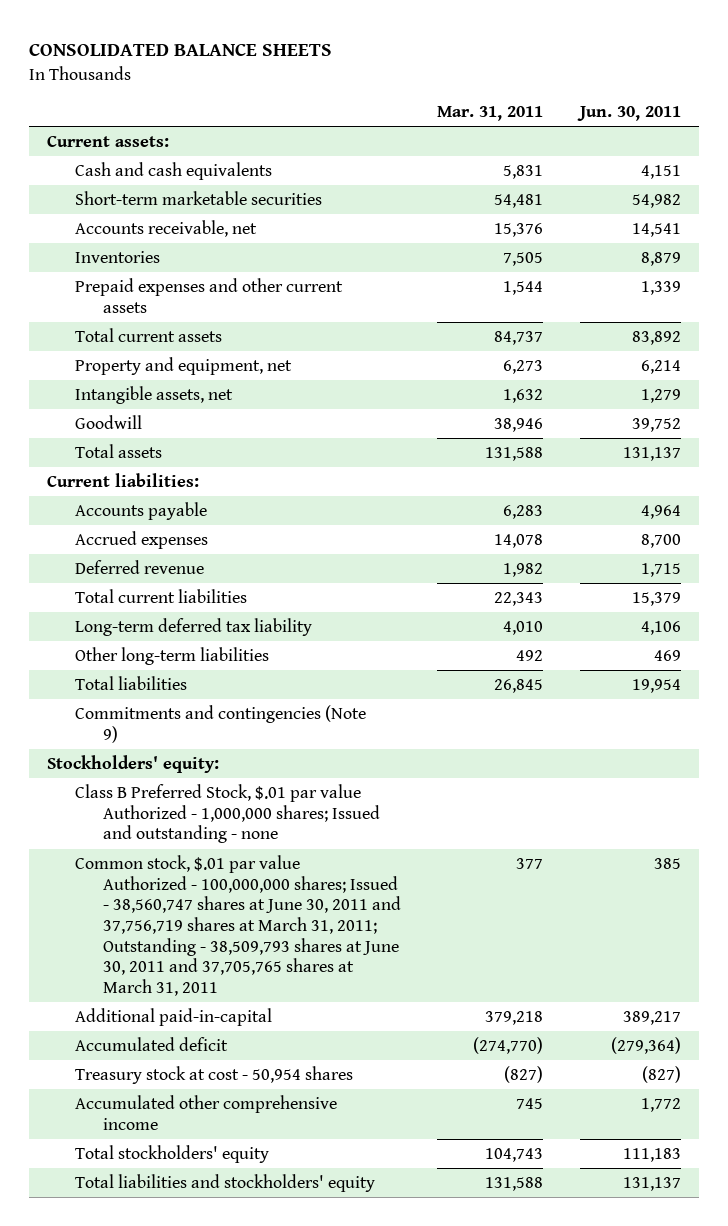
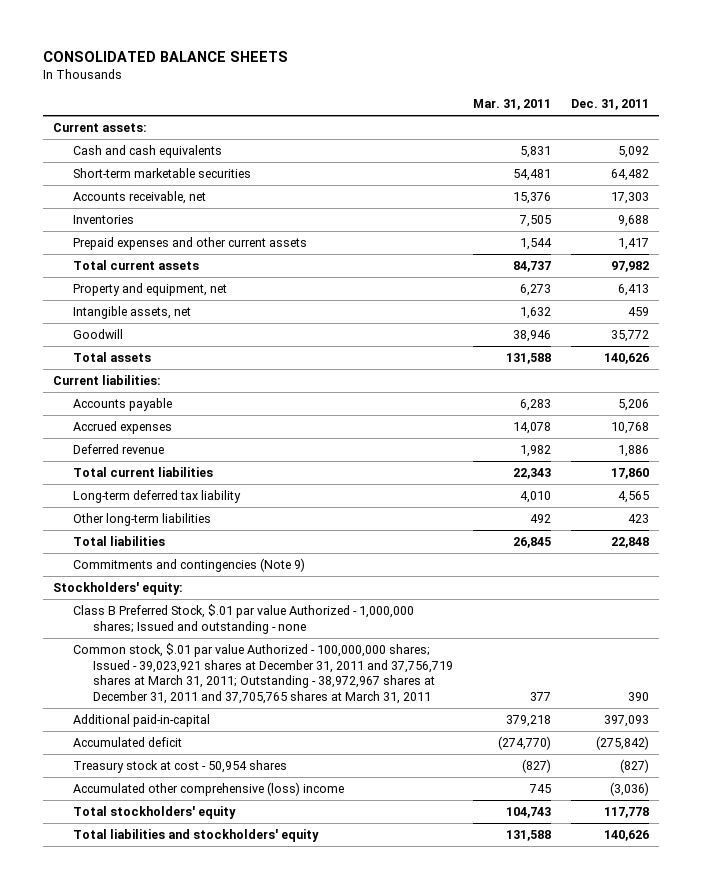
[576,106,681,122] Jun. 30, 2011 -> none
none -> [570,98,649,110] Dec. 31, 2011
[74,855,401,996] Common stock, $.01 par value Authorized - 100,000,000 shares; Issued - 38,560,747 shares at June 30, 2011 and 37,756,719 shares at March 31, 2011; Outstanding - 38,509,793 shares at June 30, 2011 and 37,705,765 shares at March 31, 2011 -> [72,643,453,705] Common stock, $.01 par value Authorized - 100,000,000 shares; Issued - 39,023,921 shares at December 31, 2011 and 37,756,719 shares at March 31, 2011; Outstanding - 38,972,967 shares at December 31, 2011 and 37,705,765 shares at March 31, 2011
[74,1095,337,1130] Accumulated other comprehensive income -> [72,782,344,797] Accumulated other comprehensive (loss) income

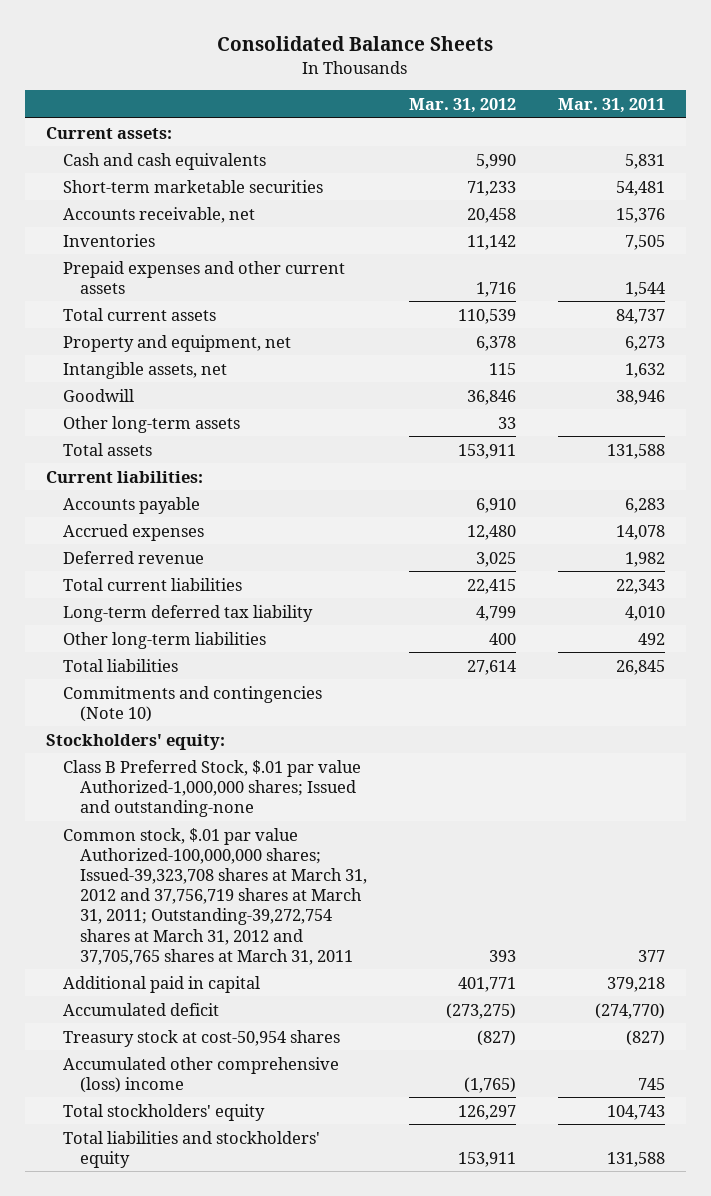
[42,51,288,63] CONSOLIDATED BALANCE SHEETS -> [217,36,494,52] Consolidated Balance Sheets
[570,98,649,110] Dec. 31, 2011 -> none
none -> [408,97,516,113] Mar. 31, 2012
none -> [62,415,240,433] Other long-term assets
[72,558,305,573] Commitments and contingencies (Note 9) -> [62,685,322,722] Commitments and contingencies (Note 10)
[72,604,414,634] Class B Preferred Stock, $.01 par value Authorized - 1,000,000 shares; Issued and outstanding - none -> [62,759,361,818] Class B Preferred Stock, $.01 par value Authorized-1,000,000 shares; Issued and outstanding-none
[72,643,453,705] Common stock, $.01 par value Authorized - 100,000,000 shares; Issued - 39,023,921 shares at December 31, 2011 and 37,756,719 shares at March 31, 2011; Outstanding - 38,972,967 shares at December 31, 2011 and 37,705,765 shares at March 31, 2011 -> [62,827,367,965] Common stock, $.01 par value Authorized-100,000,000 shares; Issued-39,323,708 shares at March 31, 2012 and 37,756,719 shares at March 31, 2011; Outstanding-39,272,754 shares at March 31, 2012 and 37,705,765 shares at March 31, 2011
[72,714,210,728] Additional paid-in-capital -> [62,975,260,993] Additional paid in capital
[72,760,287,774] Treasury stock at cost - 50,954 shares -> [62,1029,340,1047] Treasury stock at cost-50,954 shares

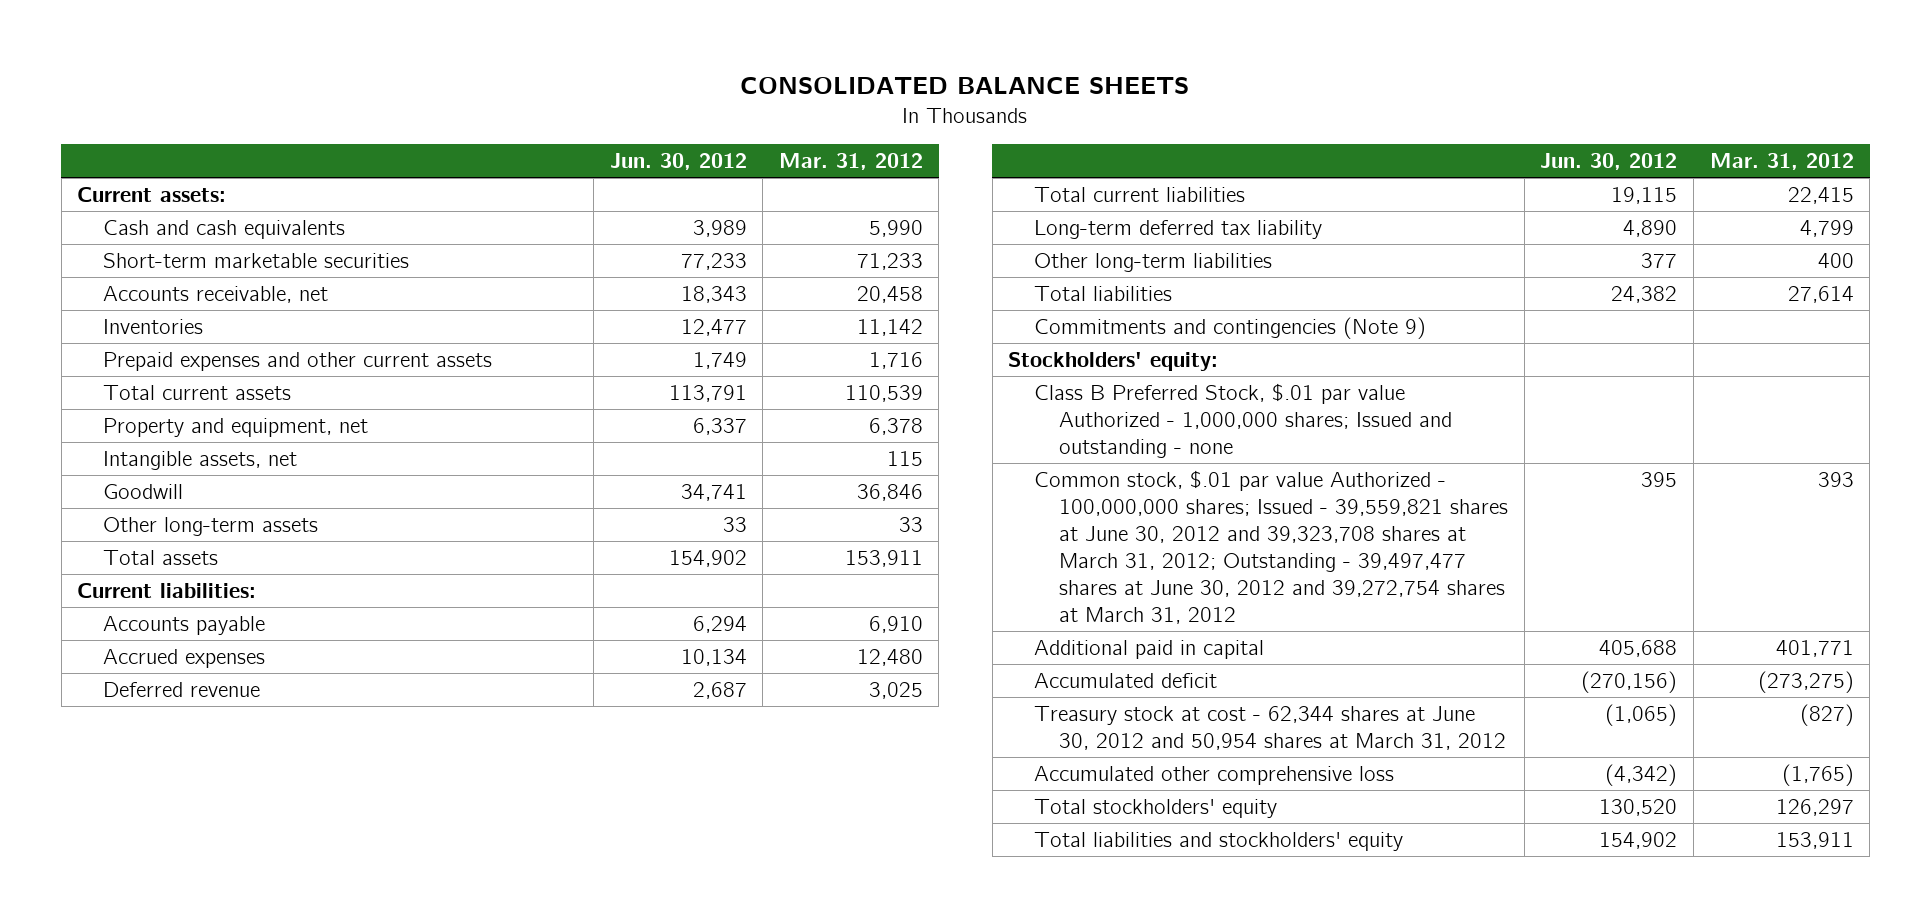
[217,36,494,52] Consolidated Balance Sheets -> [740,77,1190,95] CONSOLIDATED BALANCE SHEETS
[557,97,665,113] Mar. 31, 2011 -> none
none -> [609,153,747,171] Jun. 30, 2012
[62,685,322,722] Commitments and contingencies (Note 10) -> [1033,316,1426,339] Commitments and contingencies (Note 9)
[62,759,361,818] Class B Preferred Stock, $.01 par value Authorized-1,000,000 shares; Issued and outstanding-none -> [1033,382,1453,458] Class B Preferred Stock, $.01 par value Authorized - 1,000,000 shares; Issued and outstanding - none
[62,827,367,965] Common stock, $.01 par value Authorized-100,000,000 shares; Issued-39,323,708 shares at March 31, 2012 and 37,756,719 shares at March 31, 2011; Outstanding-39,272,754 shares at March 31, 2012 and 37,705,765 shares at March 31, 2011 -> [1033,469,1509,625] Common stock, $.01 par value Authorized - 100,000,000 shares; Issued - 39,559,821 shares at June 30, 2012 and 39,323,708 shares at March 31, 2012; Outstanding - 39,497,477 shares at June 30, 2012 and 39,272,754 shares at March 31, 2012
[62,1029,340,1047] Treasury stock at cost-50,954 shares -> [1033,705,1507,750] Treasury stock at cost - 62,344 shares at June 30, 2012 and 50,954 shares at March 31, 2012
[62,1056,339,1093] Accumulated other comprehensive (loss) income -> [1033,765,1394,785] Accumulated other comprehensive loss

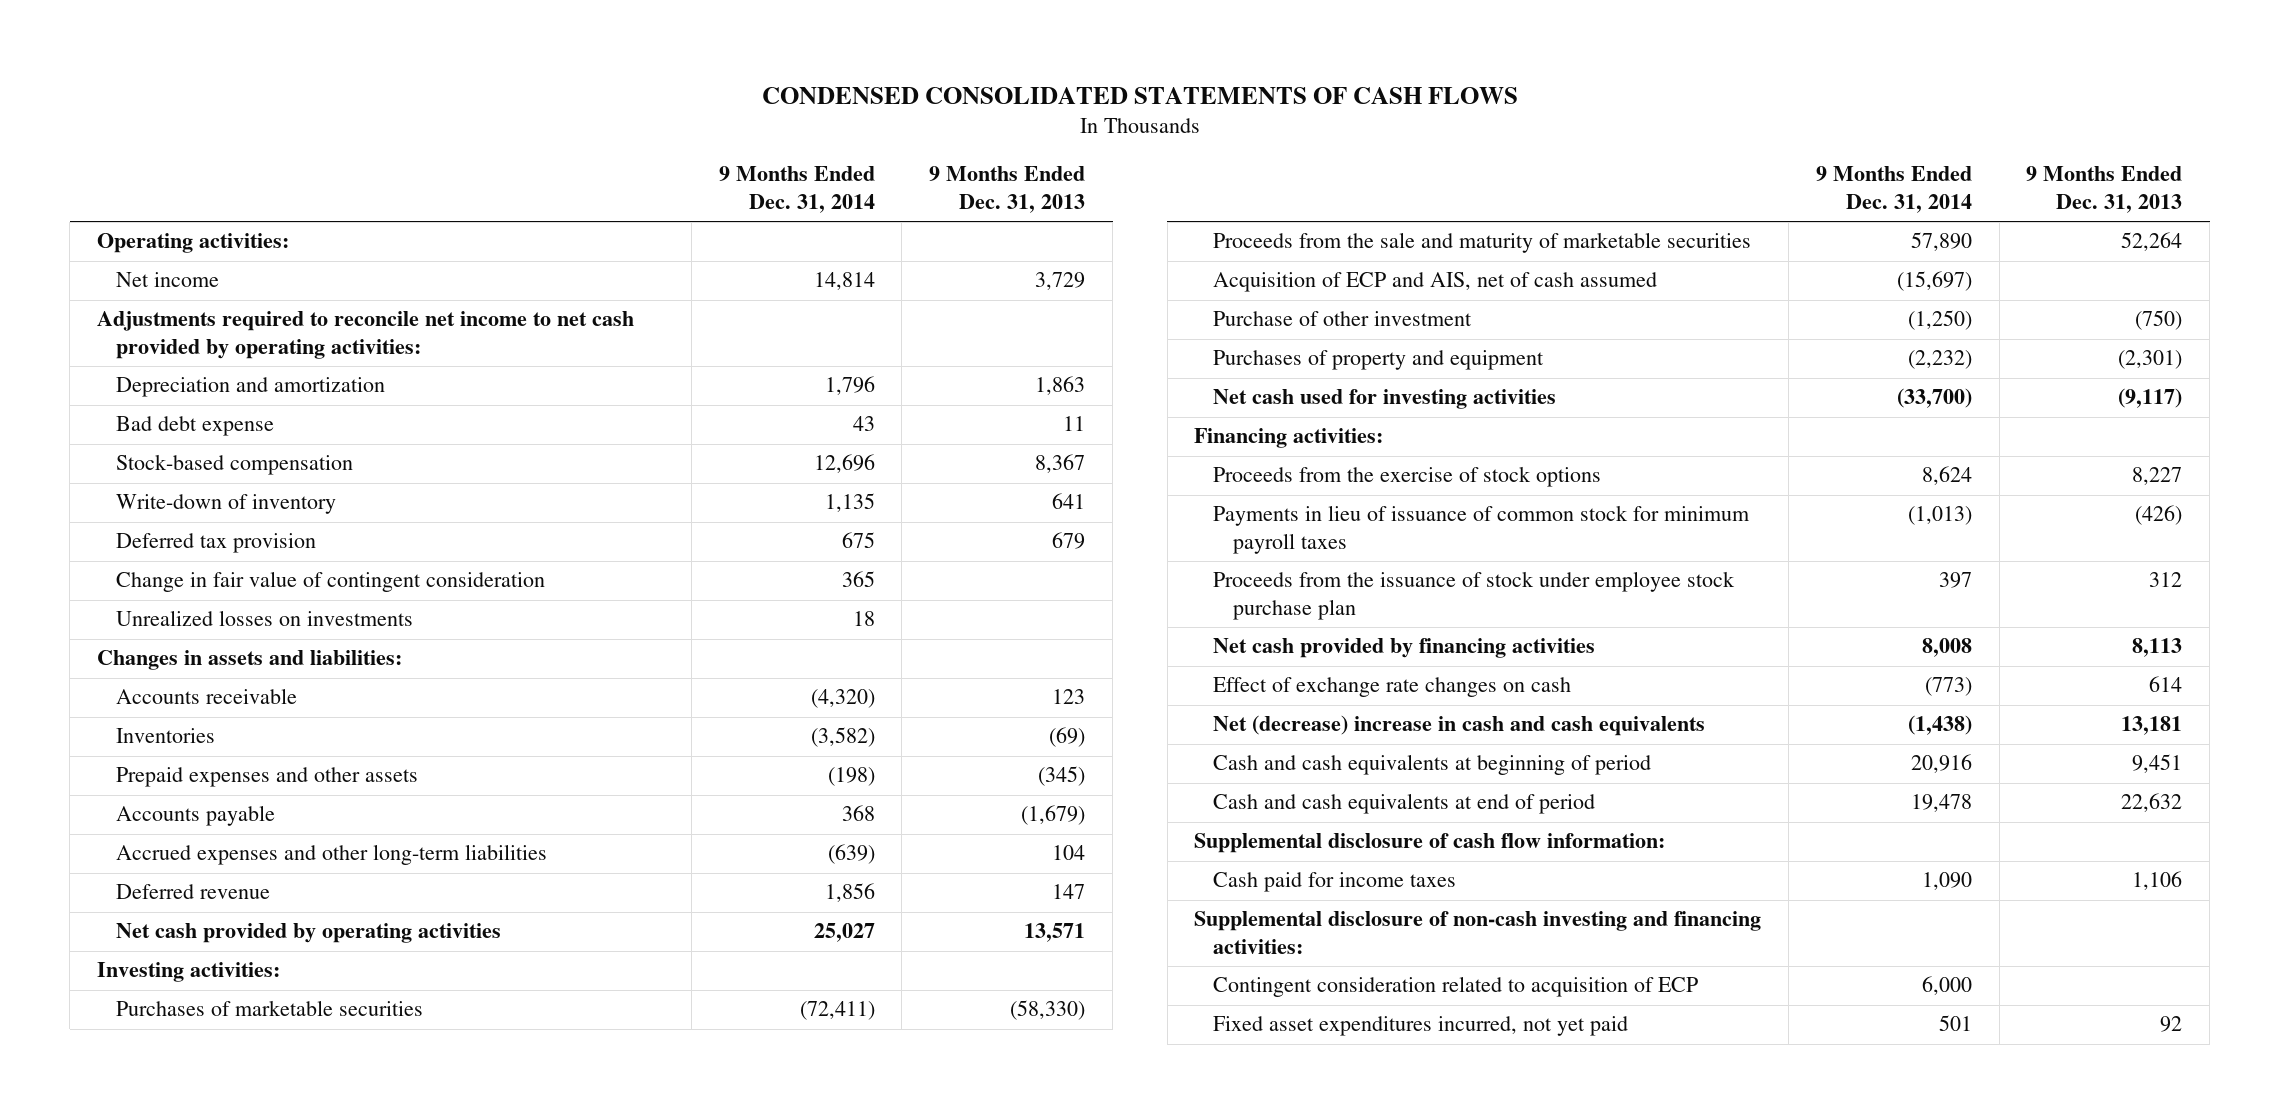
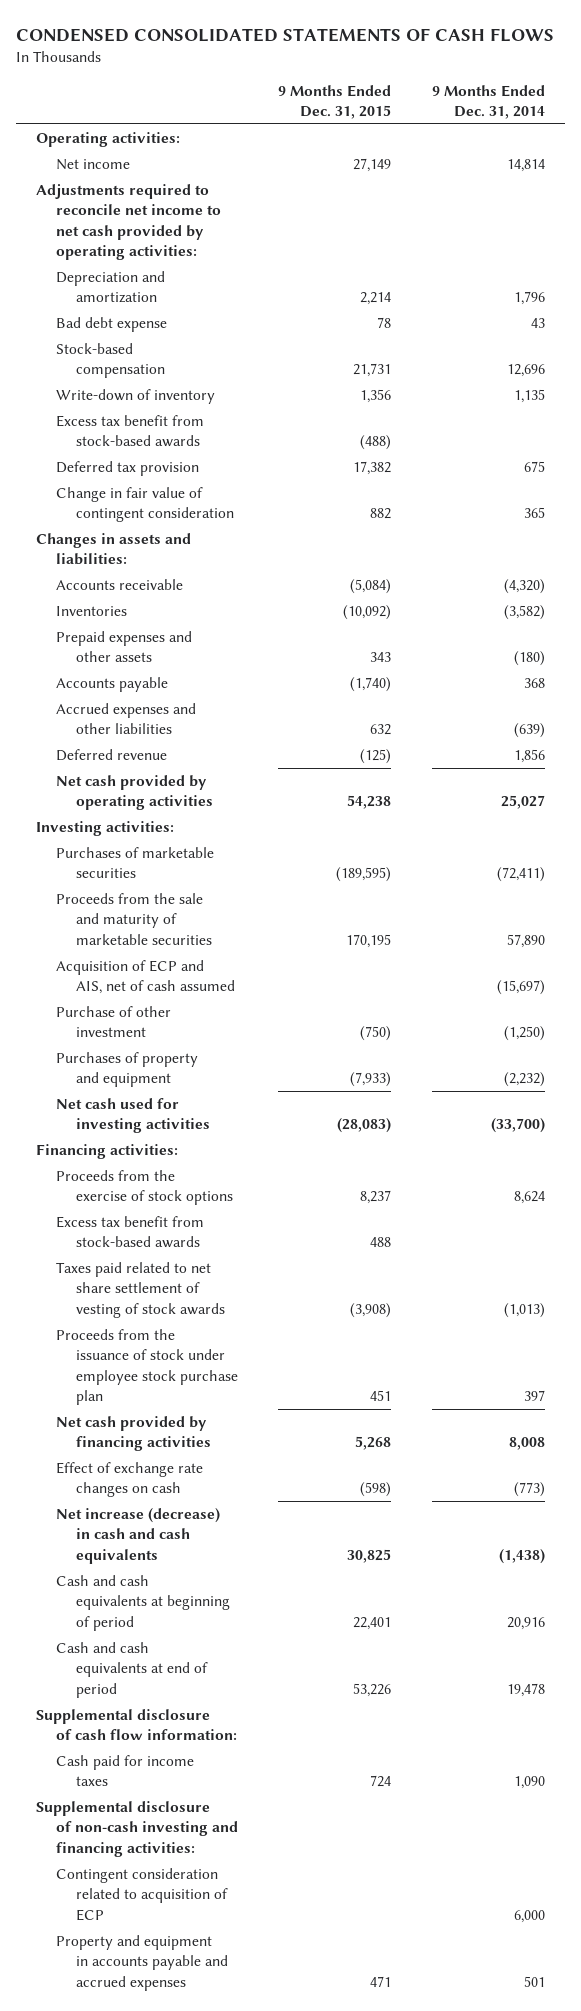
[929,166,1086,213] 9 Months Ended Dec. 31, 2013 -> none
none -> [278,84,392,119] 9 Months Ended Dec. 31, 2015
none -> [55,415,204,448] Excess tax benefit from stock-based awards
[116,610,414,627] Unrealized losses on investments -> none
[827,767,875,787] (198) -> [513,651,545,667] (180)
[116,844,548,866] Accrued expenses and other long-term liabilities -> [55,703,196,735] Accrued expenses and other liabilities
none -> [55,1216,204,1249] Excess tax benefit from stock-based awards
[1213,505,1751,555] Payments in lieu of issuance of common stock for minimum payroll taxes -> [55,1262,225,1318] Taxes paid related to net share settlement of vesting of stock awards
[1213,715,1706,737] Net (decrease) increase in cash and cash equivalents -> [55,1508,220,1564] Net increase (decrease) in cash and cash equivalents
[1213,1016,1629,1037] Fixed asset expenditures incurred, not yet paid -> [55,1935,228,1991] Property and equipment in accounts payable and accrued expenses

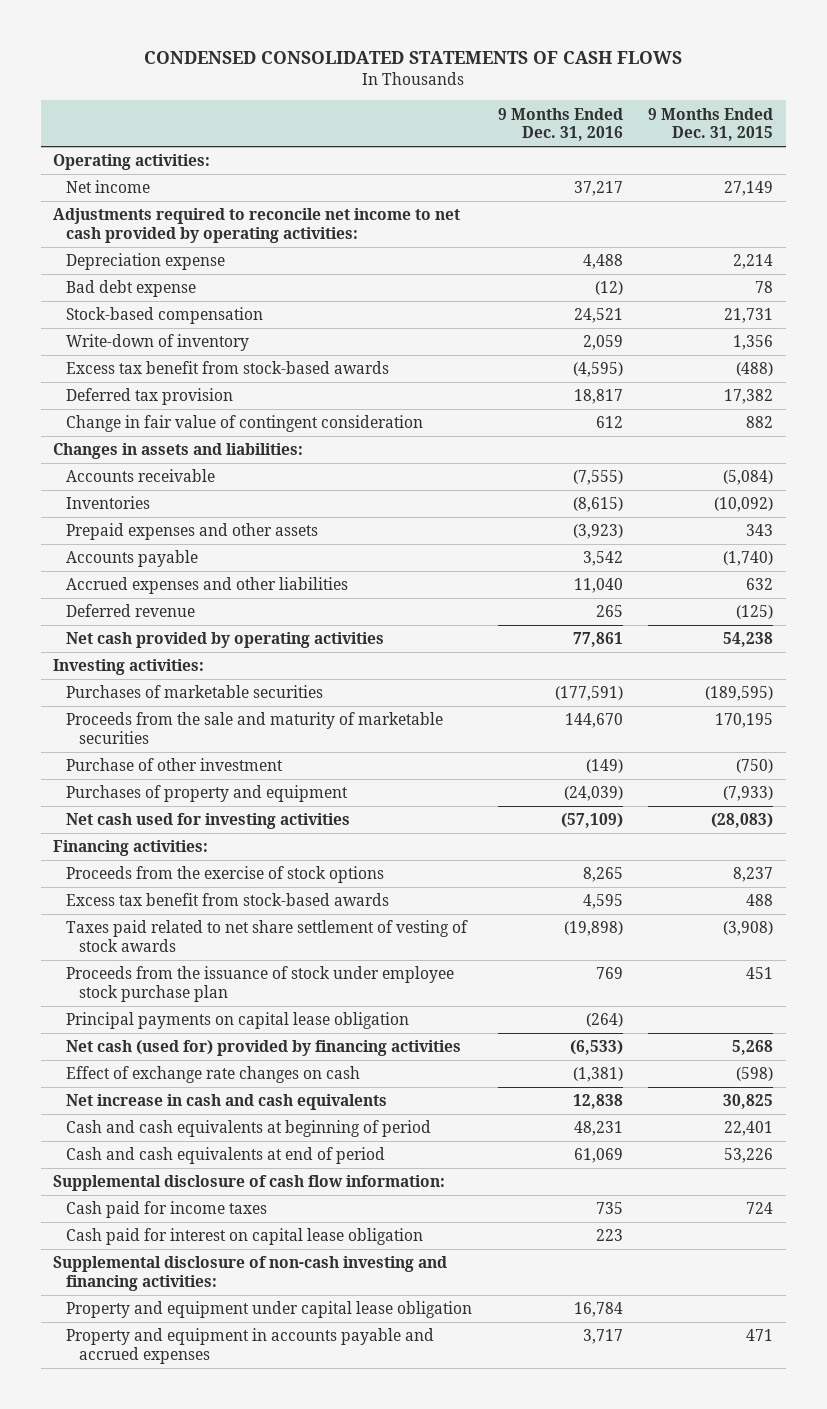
[431,84,545,119] 9 Months Ended Dec. 31, 2014 -> none
none -> [497,107,623,142] 9 Months Ended Dec. 31, 2016
[55,271,165,304] Depreciation and amortization -> [66,253,226,271] Depreciation expense
[55,960,235,995] Acquisition of ECP and AIS, net of cash assumed -> none
none -> [66,1012,410,1030] Principal payments on capital lease obligation
[55,1416,211,1452] Net cash provided by financing activities -> [66,1040,462,1057] Net cash (used for) provided by financing activities
[55,1508,220,1564] Net increase (decrease) in cash and cash equivalents -> [66,1094,388,1111] Net increase in cash and cash equivalents
none -> [66,1228,424,1246] Cash paid for interest on capital lease obligation
[55,1868,228,1921] Contingent consideration related to acquisition of ECP -> none
none -> [66,1301,473,1319] Property and equipment under capital lease obligation

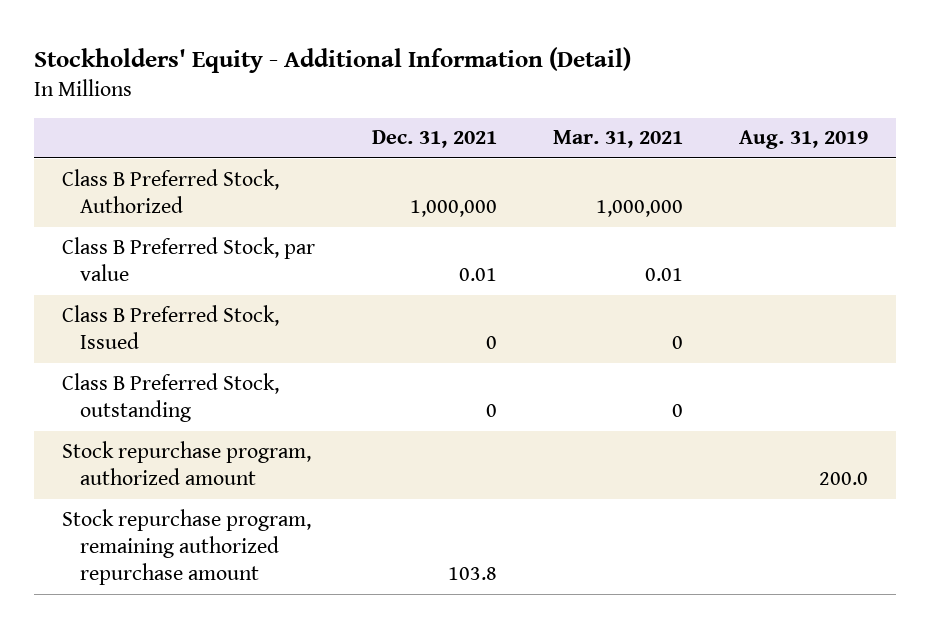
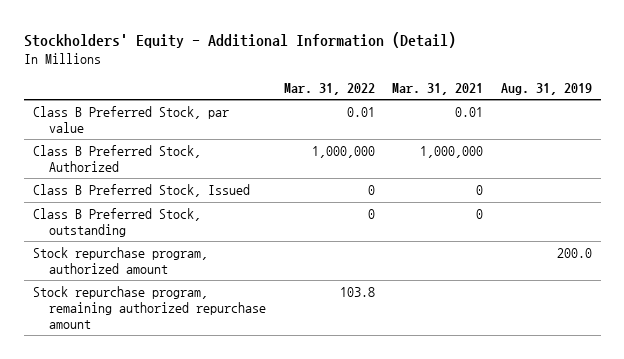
[371,130,497,149] Dec. 31, 2021 -> none
none -> [283,82,375,95] Mar. 31, 2022
[62,168,280,214] Class B Preferred Stock, Authorized -> [32,145,201,172] Class B Preferred Stock, Authorized

